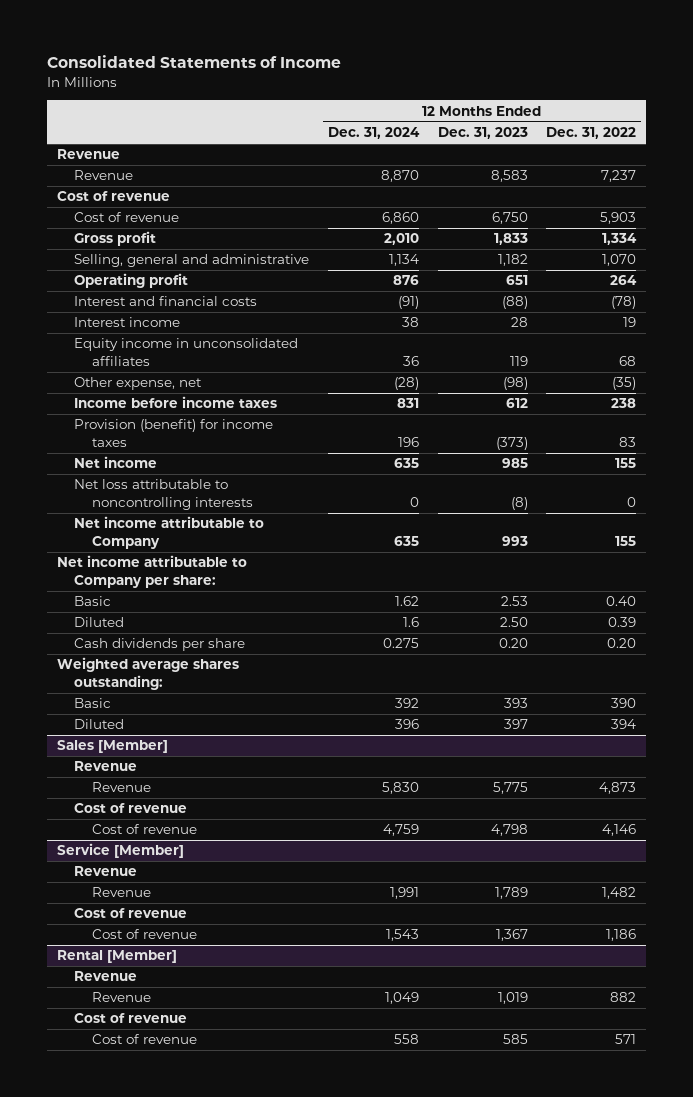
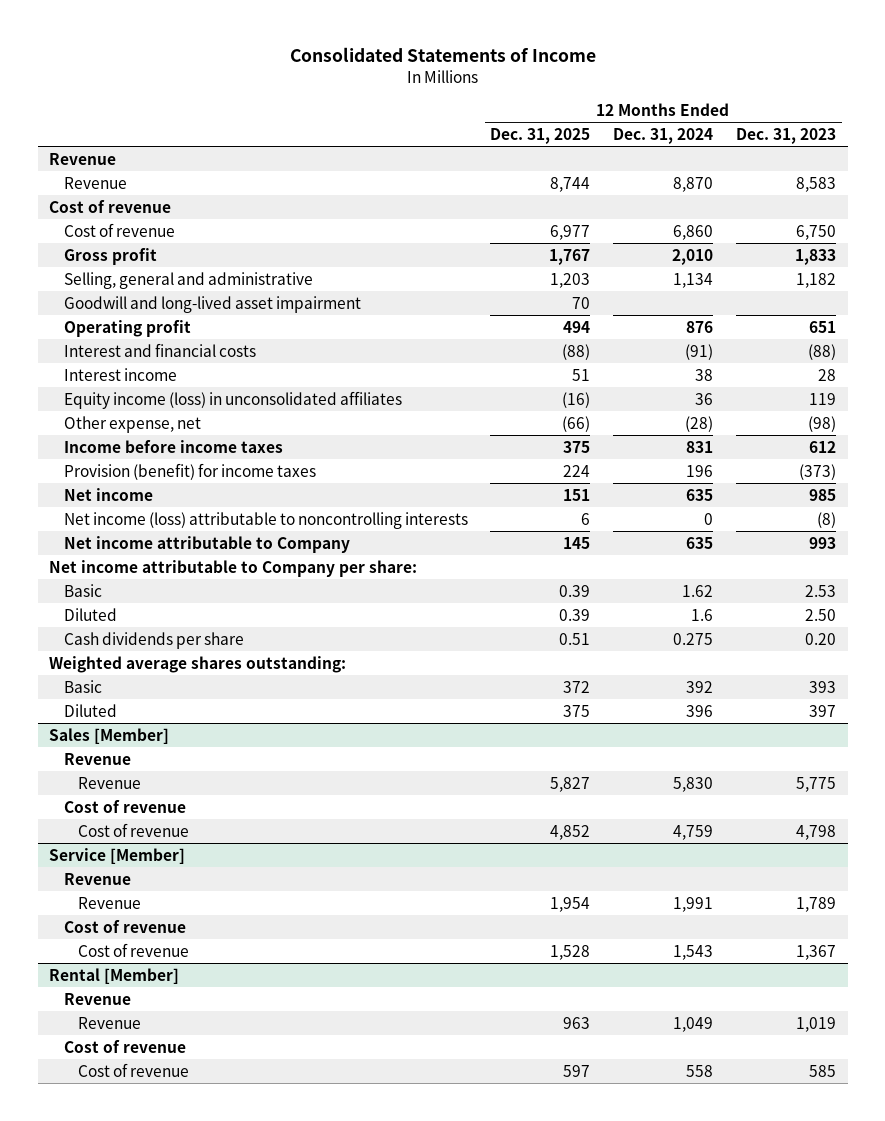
[546,127,637,140] Dec. 31, 2022 -> none
none -> [490,127,591,144] Dec. 31, 2025
none -> [63,295,361,313] Goodwill and long-lived asset impairment
[74,338,299,367] Equity income in unconsolidated affiliates -> [63,390,402,409] Equity income (loss) in unconsolidated affiliates
[74,479,254,511] Net loss attributable to noncontrolling interests -> [63,511,468,529] Net income (loss) attributable to noncontrolling interests

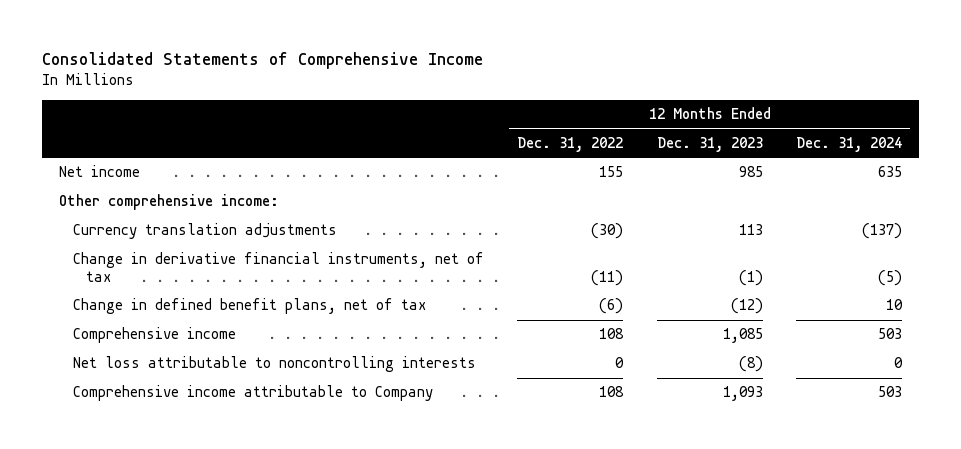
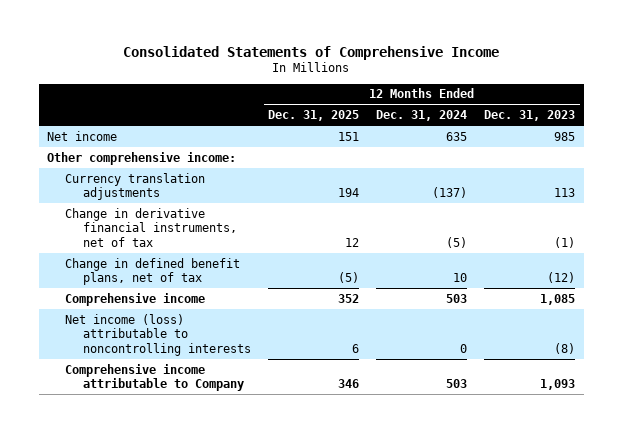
[517,137,624,153] Dec. 31, 2022 -> none
none -> [268,110,360,122] Dec. 31, 2025
[72,356,476,373] Net loss attributable to noncontrolling interests -> [65,313,252,357] Net income (loss) attributable to noncontrolling interests

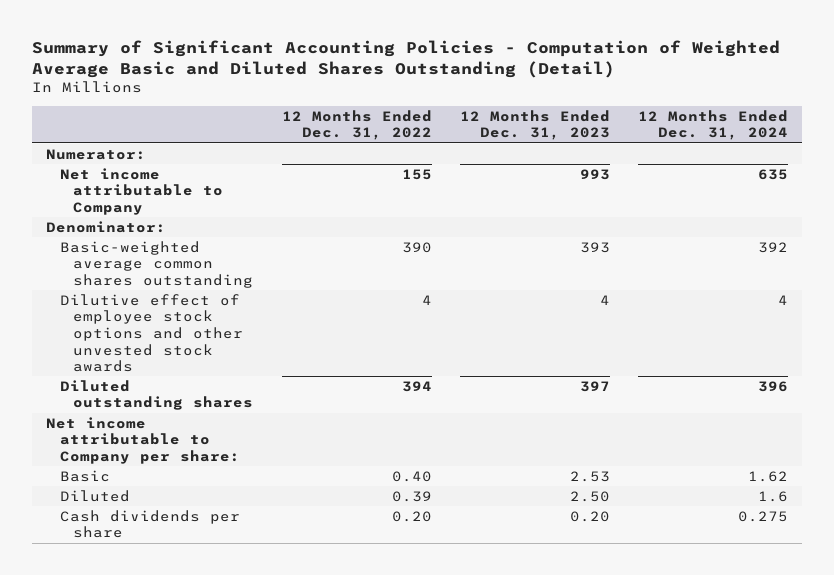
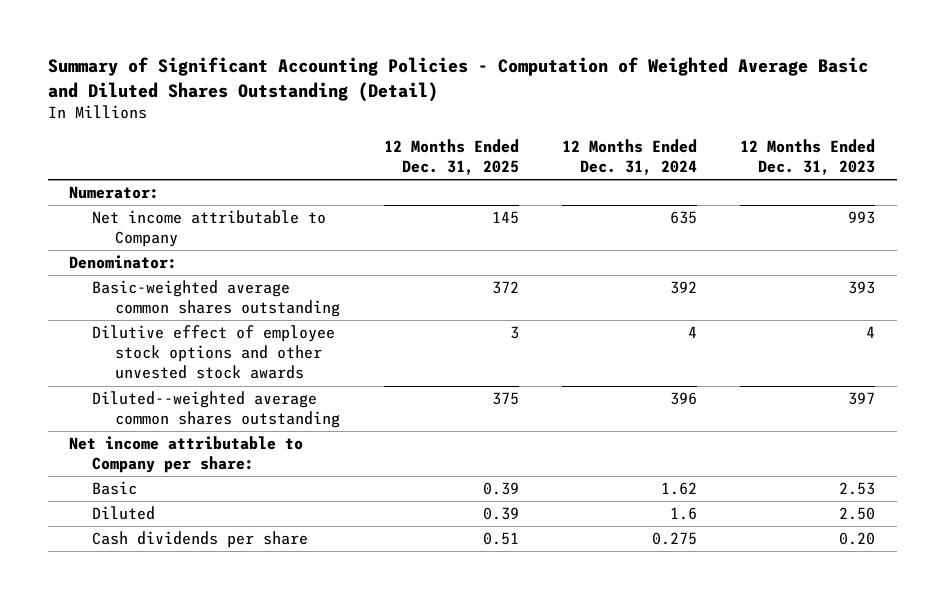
[281,109,432,141] 12 Months Ended Dec. 31, 2022 -> none
none -> [383,139,519,176] 12 Months Ended Dec. 31, 2025
[59,379,254,411] Diluted outstanding shares -> [92,391,341,429] Diluted--weighted average common shares outstanding

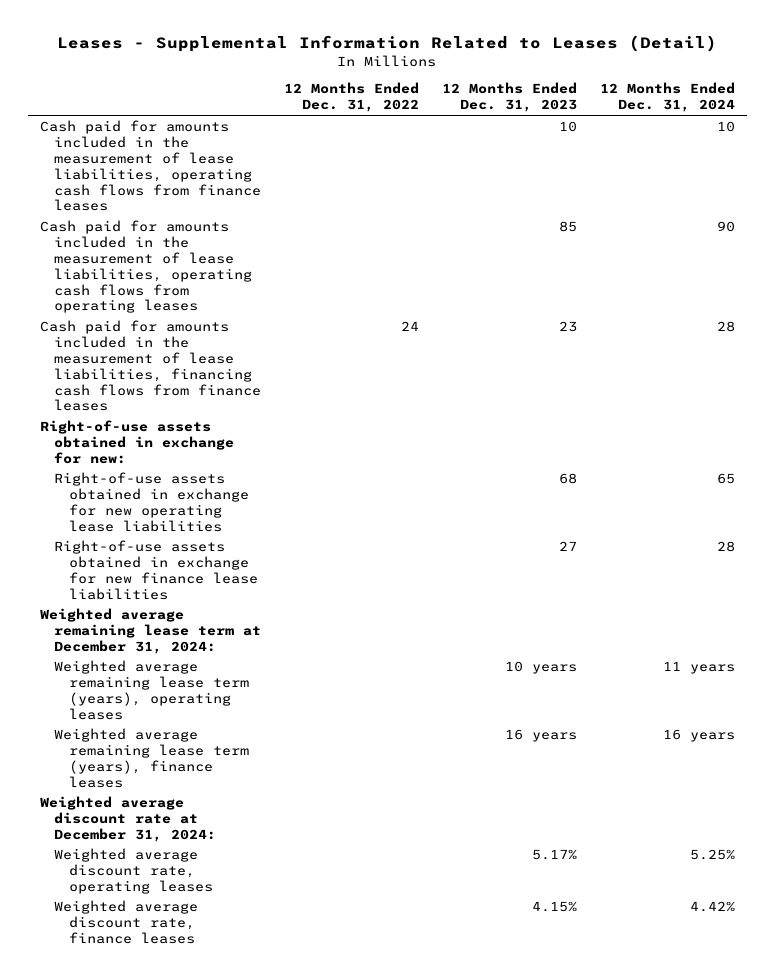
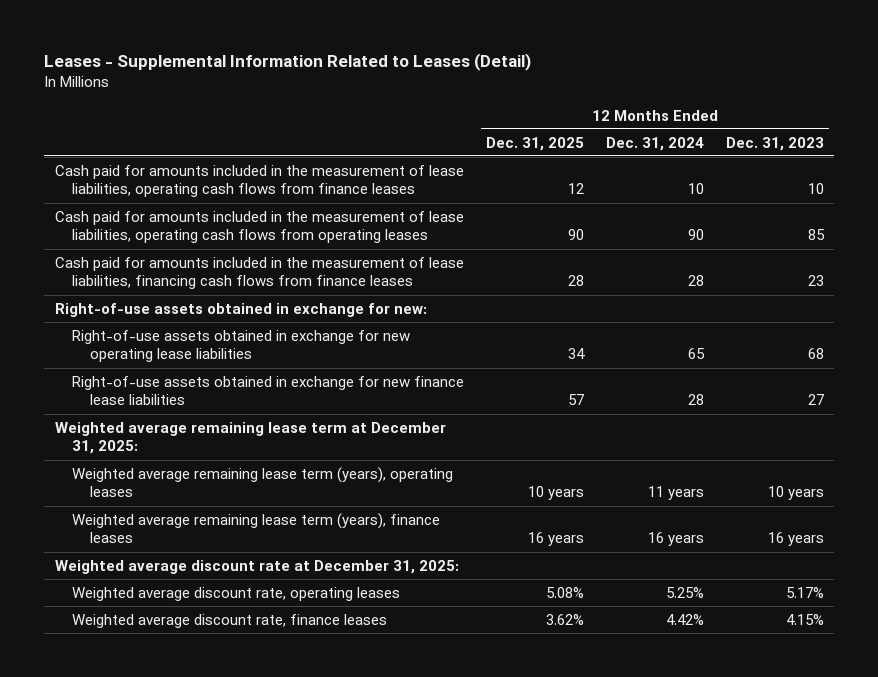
[284,82,420,113] 12 Months Ended Dec. 31, 2022 -> none
none -> [485,136,584,151] Dec. 31, 2025
[39,607,262,654] Weighted average remaining lease term at December 31, 2024: -> [54,421,446,455] Weighted average remaining lease term at December 31, 2025:
[39,795,217,842] Weighted average discount rate at December 31, 2024: -> [54,559,459,574] Weighted average discount rate at December 31, 2025:

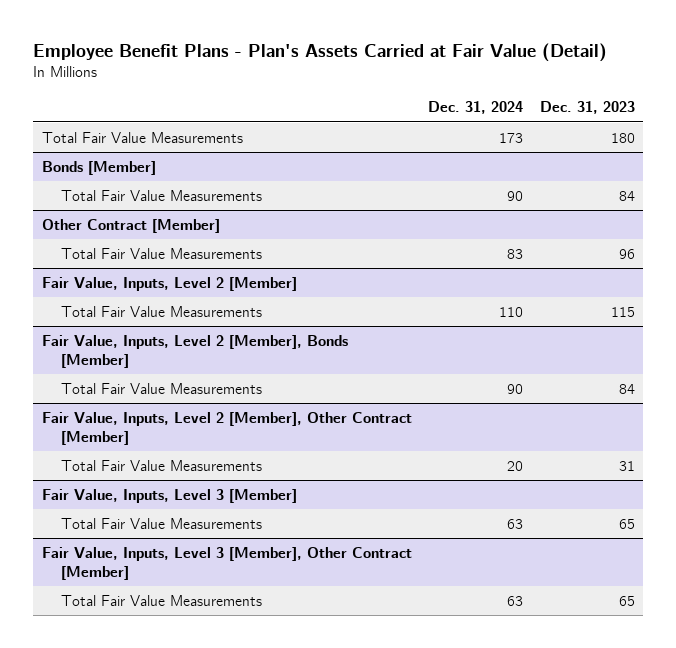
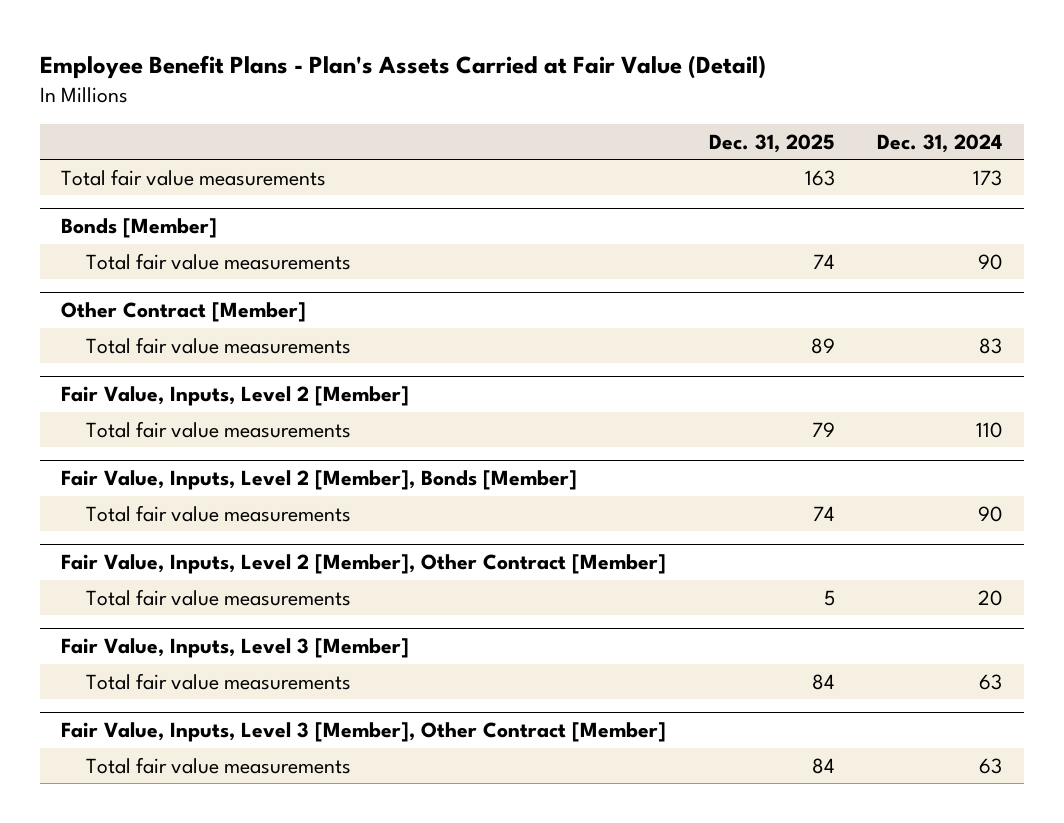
[539,101,635,115] Dec. 31, 2023 -> none
none -> [708,133,835,153] Dec. 31, 2025
[41,131,243,143] Total Fair Value Measurements -> [61,168,327,186] Total fair value measurements
[61,189,263,201] Total Fair Value Measurements -> [86,252,352,270] Total fair value measurements
[61,247,263,259] Total Fair Value Measurements -> [86,336,352,354] Total fair value measurements
[61,305,263,317] Total Fair Value Measurements -> [86,420,352,438] Total fair value measurements
[61,382,263,394] Total Fair Value Measurements -> [86,504,352,522] Total fair value measurements
[61,459,263,471] Total Fair Value Measurements -> [86,588,352,606] Total fair value measurements
[61,517,263,529] Total Fair Value Measurements -> [86,672,352,690] Total fair value measurements
[61,594,263,606] Total Fair Value Measurements -> [86,756,352,774] Total fair value measurements

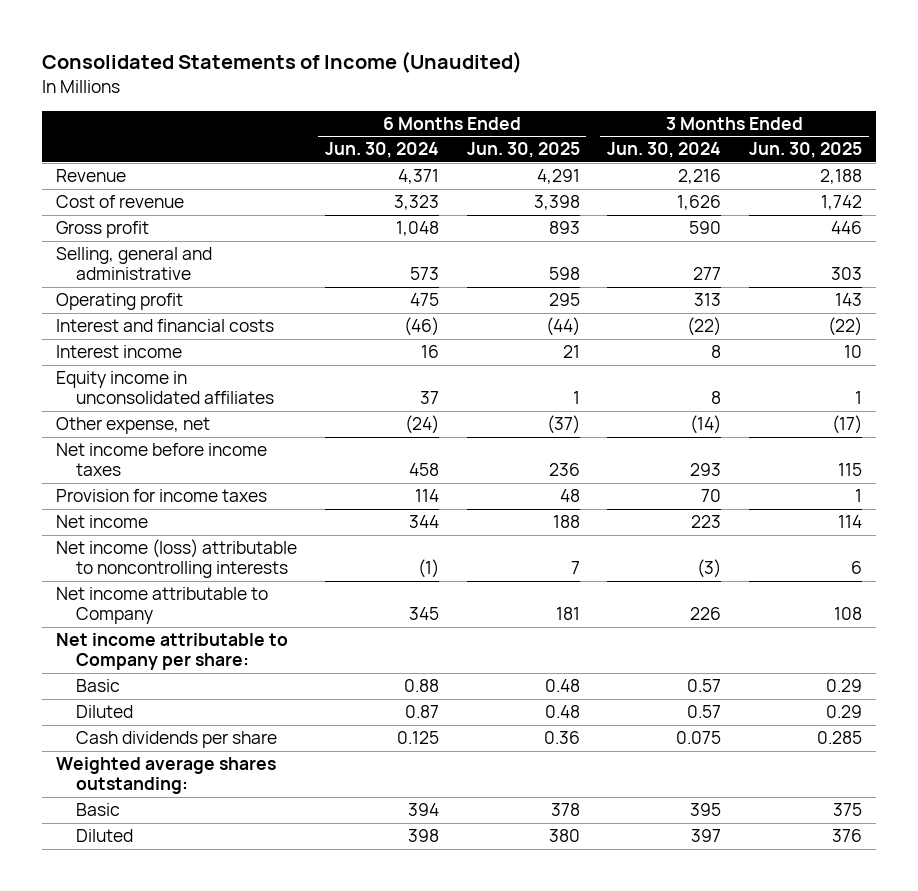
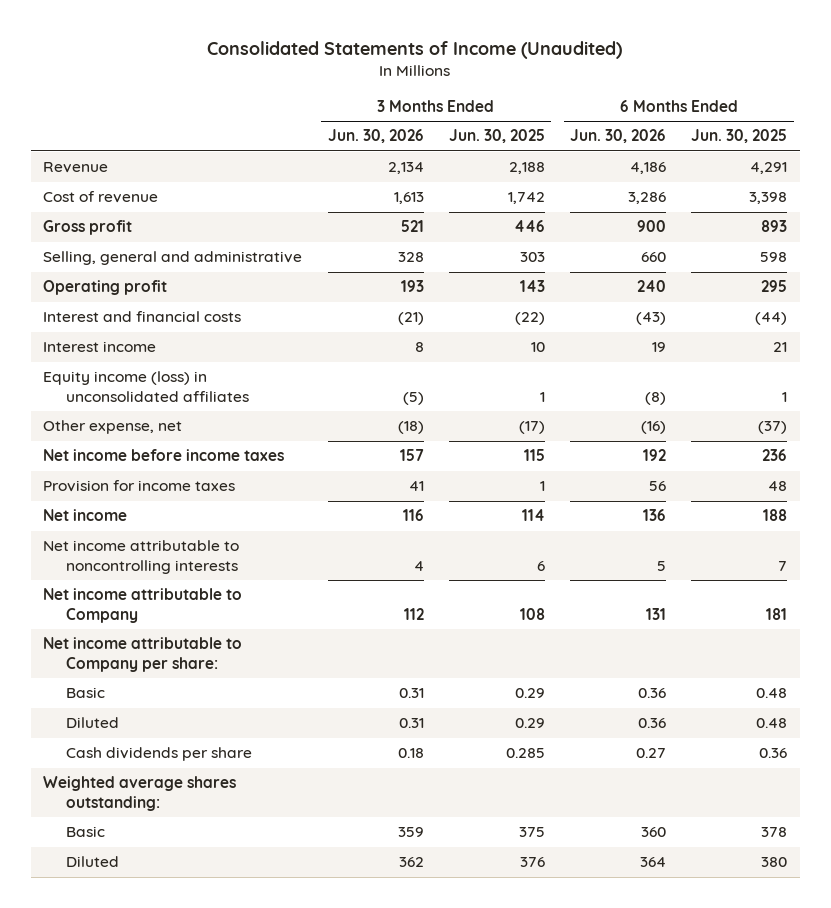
[324,142,439,159] Jun. 30, 2024 -> none
[607,142,722,159] Jun. 30, 2024 -> none
none -> [327,129,424,144] Jun. 30, 2026
none -> [570,129,667,144] Jun. 30, 2026
[56,371,274,405] Equity income in unconsolidated affiliates -> [43,371,249,402] Equity income (loss) in unconsolidated affiliates
[56,539,298,579] Net income (loss) attributable to noncontrolling interests -> [43,540,240,574] Net income attributable to noncontrolling interests

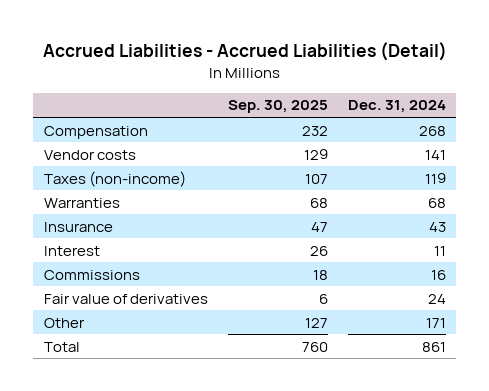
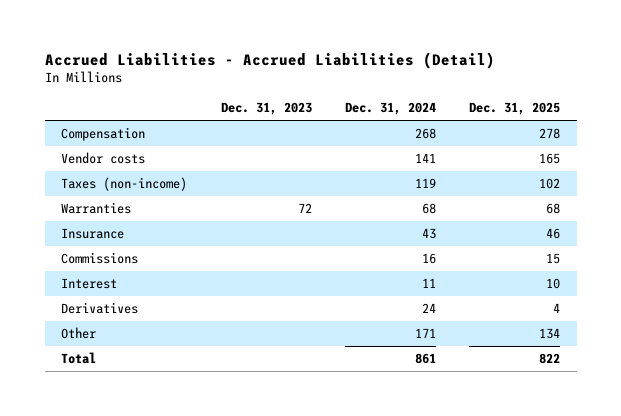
[227,100,328,114] Sep. 30, 2025 -> none
none -> [220,102,312,116] Dec. 31, 2023
none -> [469,102,561,116] Dec. 31, 2025
[43,245,100,256] Interest -> [61,277,118,289] Interest
[43,293,208,304] Fair value of derivatives -> [61,301,139,314] Derivatives

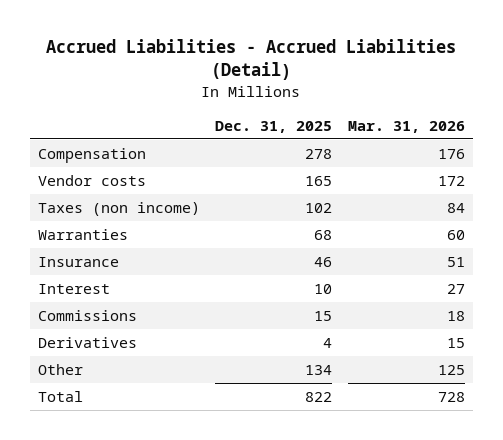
[220,102,312,116] Dec. 31, 2023 -> none
[344,102,436,116] Dec. 31, 2024 -> none
none -> [348,120,466,133] Mar. 31, 2026
[61,176,188,191] Taxes (non-income) -> [37,201,200,216] Taxes (non income)
[61,251,139,264] Commissions -> [37,309,137,321] Commissions

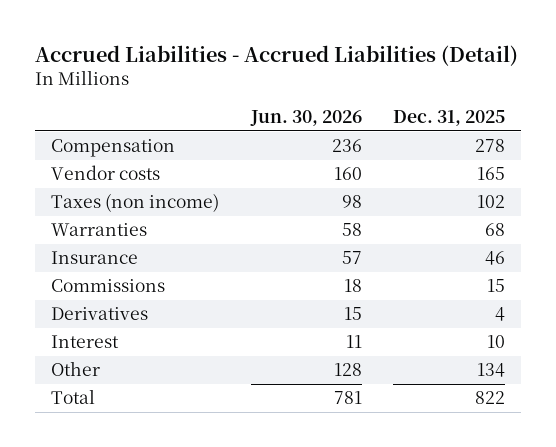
[348,120,466,133] Mar. 31, 2026 -> none
none -> [249,109,362,126] Jun. 30, 2026
[37,283,110,294] Interest -> [50,335,119,349] Interest

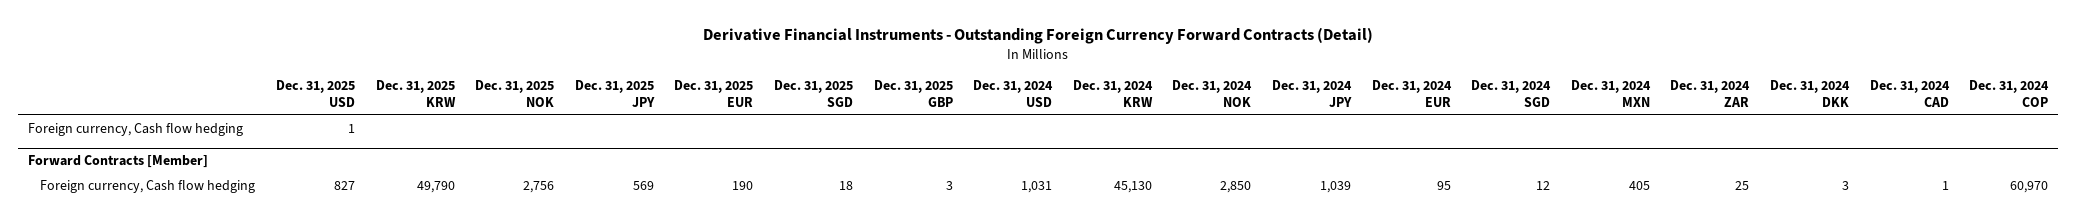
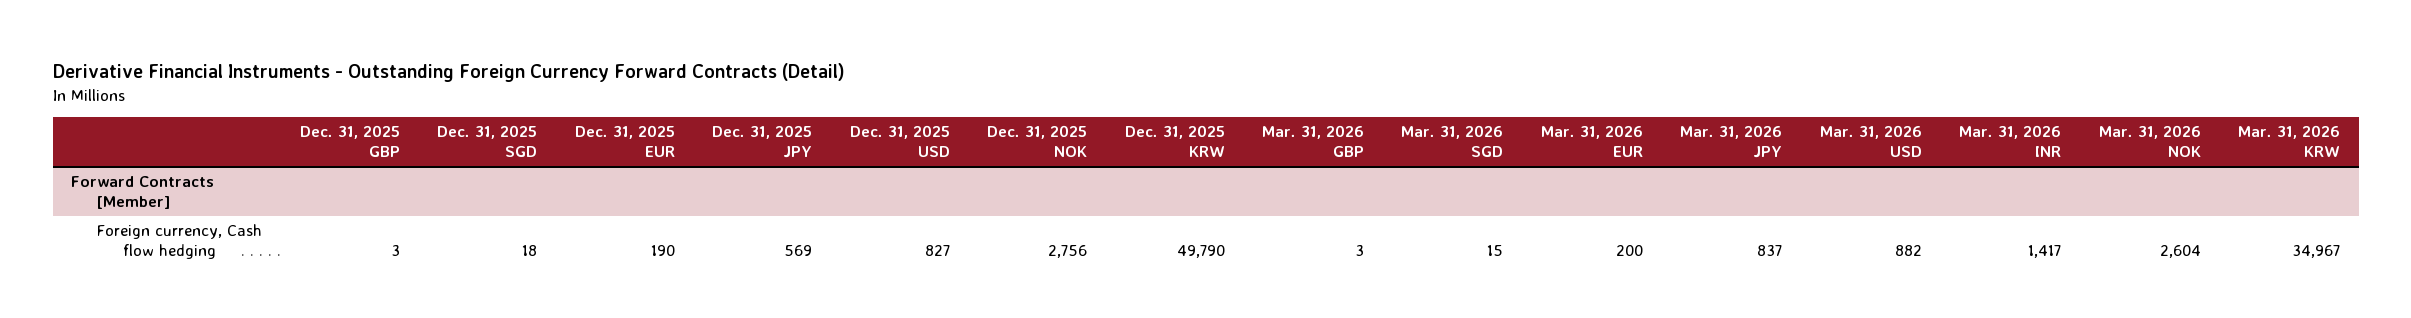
[973,80,1054,108] Dec. 31, 2024 USD -> none
[1072,80,1153,108] Dec. 31, 2024 KRW -> none
[1172,80,1253,108] Dec. 31, 2024 NOK -> none
[1271,80,1352,108] Dec. 31, 2024 JPY -> none
[1371,80,1452,108] Dec. 31, 2024 EUR -> none
[1471,80,1552,108] Dec. 31, 2024 SGD -> none
[1570,80,1651,108] Dec. 31, 2024 MXN -> none
[1670,80,1751,108] Dec. 31, 2024 ZAR -> none
[1769,80,1850,108] Dec. 31, 2024 DKK -> none
[1869,80,1950,108] Dec. 31, 2024 CAD -> none
[1969,80,2050,108] Dec. 31, 2024 COP -> none
none -> [1261,125,1364,158] Mar. 31, 2026 GBP
none -> [1401,125,1504,158] Mar. 31, 2026 SGD
none -> [1540,125,1643,158] Mar. 31, 2026 EUR
none -> [1680,125,1783,159] Mar. 31, 2026 JPY
none -> [1819,125,1922,158] Mar. 31, 2026 USD
none -> [1959,125,2062,158] Mar. 31, 2026 INR
none -> [2098,125,2201,158] Mar. 31, 2026 NOK
none -> [2238,125,2341,158] Mar. 31, 2026 KRW
[28,122,244,136] Foreign currency, Cash flow hedging -> none

